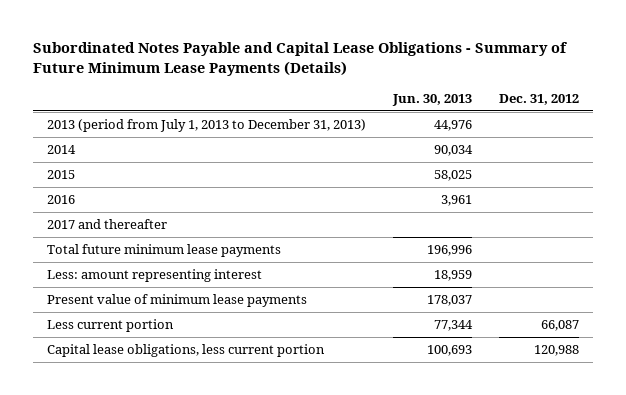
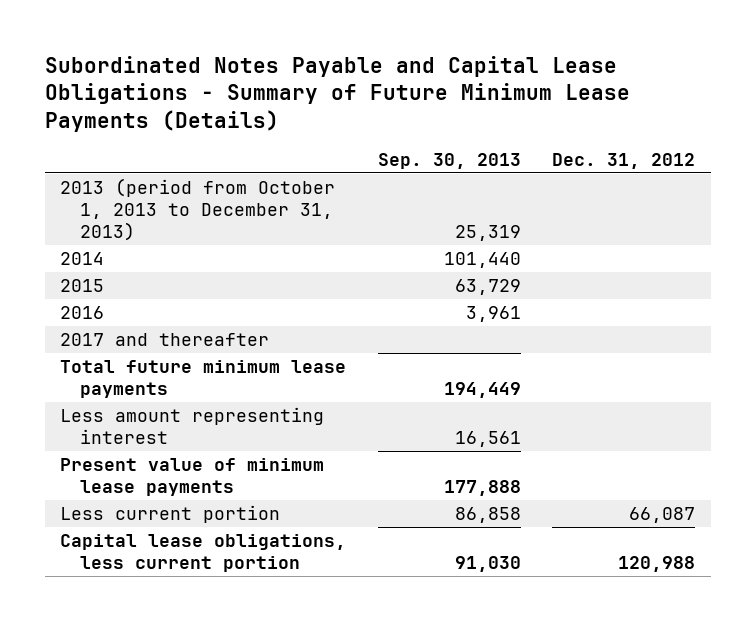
[392,94,473,107] Jun. 30, 2013 -> none
none -> [377,152,521,169] Sep. 30, 2013
[46,119,366,133] 2013 (period from July 1, 2013 to December 31, 2013) -> [60,178,336,242] 2013 (period from October 1, 2013 to December 31, 2013)
[46,269,262,283] Less: amount representing interest -> [60,407,325,445] Less amount representing interest

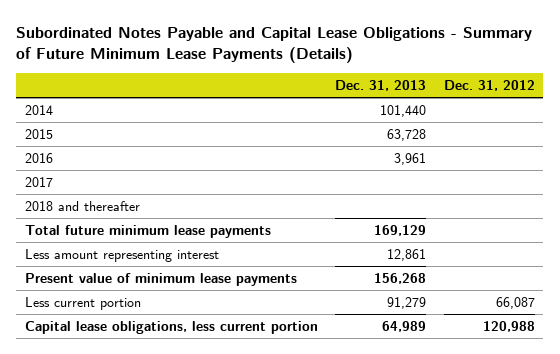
[377,152,521,169] Sep. 30, 2013 -> none
none -> [335,80,427,92] Dec. 31, 2013
[60,178,336,242] 2013 (period from October 1, 2013 to December 31, 2013) -> none
none -> [25,176,54,187] 2017
[60,333,270,347] 2017 and thereafter -> [25,200,141,211] 2018 and thereafter

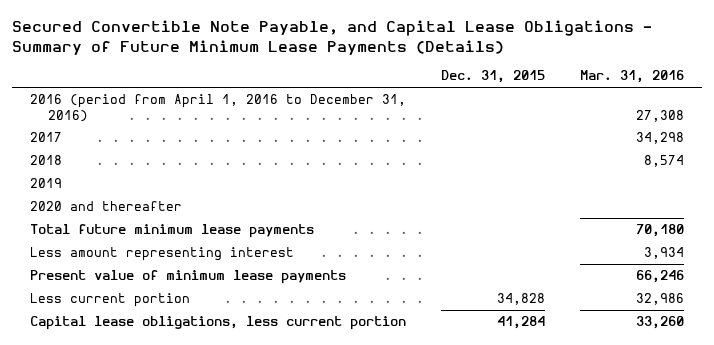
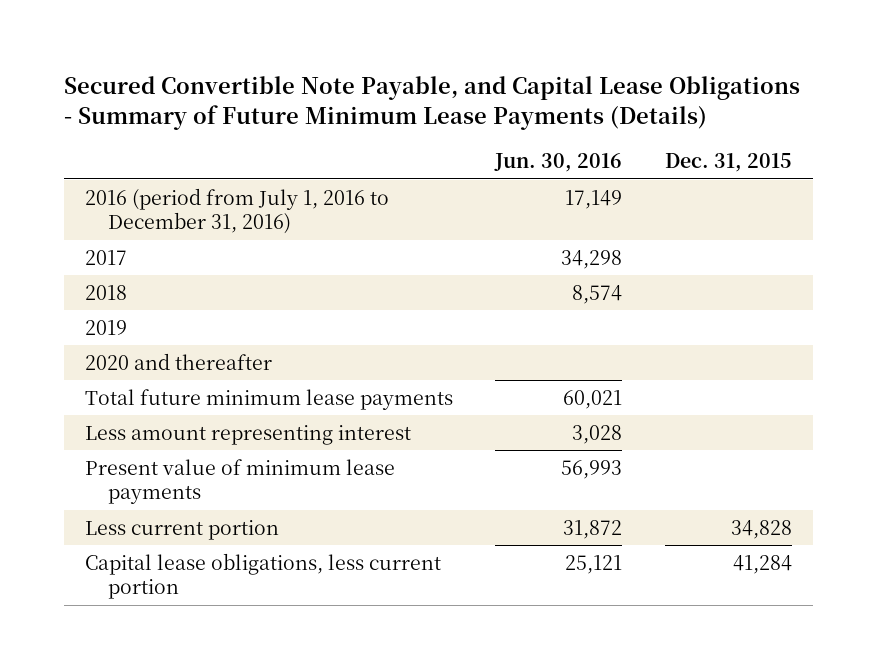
[580,70,685,84] Mar. 31, 2016 -> none
none -> [494,152,623,172] Jun. 30, 2016
[30,94,407,122] 2016 (period from April 1, 2016 to December 31, 2016) -> [84,187,389,235] 2016 (period from July 1, 2016 to December 31, 2016)

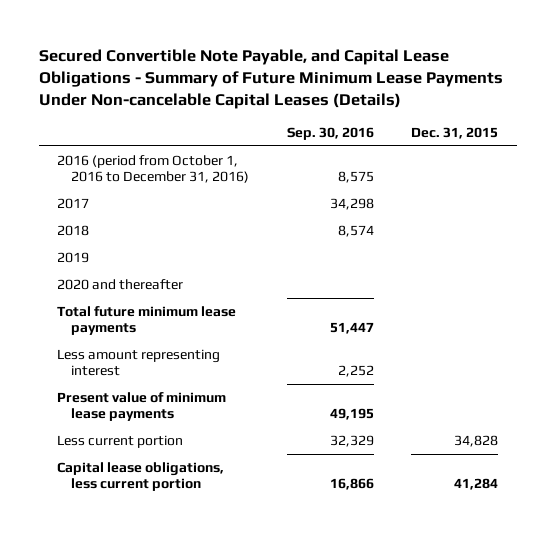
[63,75,800,130] Secured Convertible Note Payable, and Capital Lease Obligations - Summary of Future Minimum Lease Payments (Details) -> [38,48,503,109] Secured Convertible Note Payable, and Capital Lease Obligations - Summary of Future Minimum Lease Payments Under Non-cancelable Capital Leases (Details)
[494,152,623,172] Jun. 30, 2016 -> none
none -> [286,126,374,140] Sep. 30, 2016
[84,187,389,235] 2016 (period from July 1, 2016 to December 31, 2016) -> [57,154,250,184] 2016 (period from October 1, 2016 to December 31, 2016)

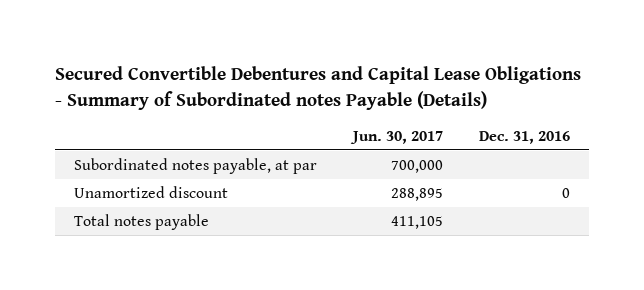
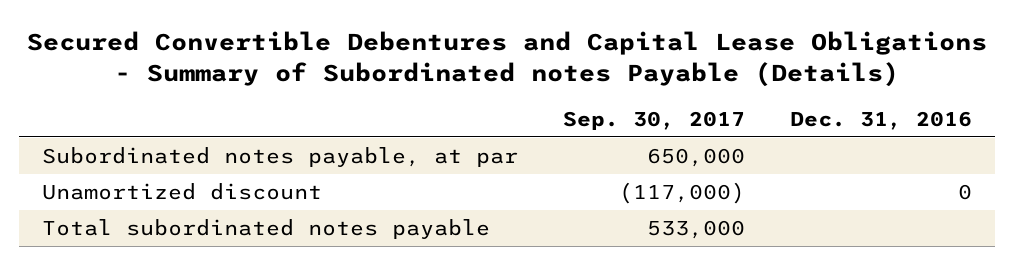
[350,130,444,144] Jun. 30, 2017 -> none
none -> [562,110,745,130] Sep. 30, 2017
[73,213,209,230] Total notes payable -> [41,219,490,240] Total subordinated notes payable

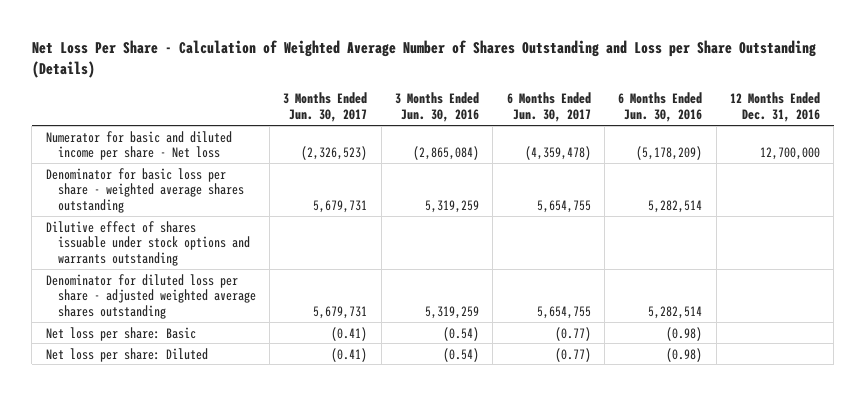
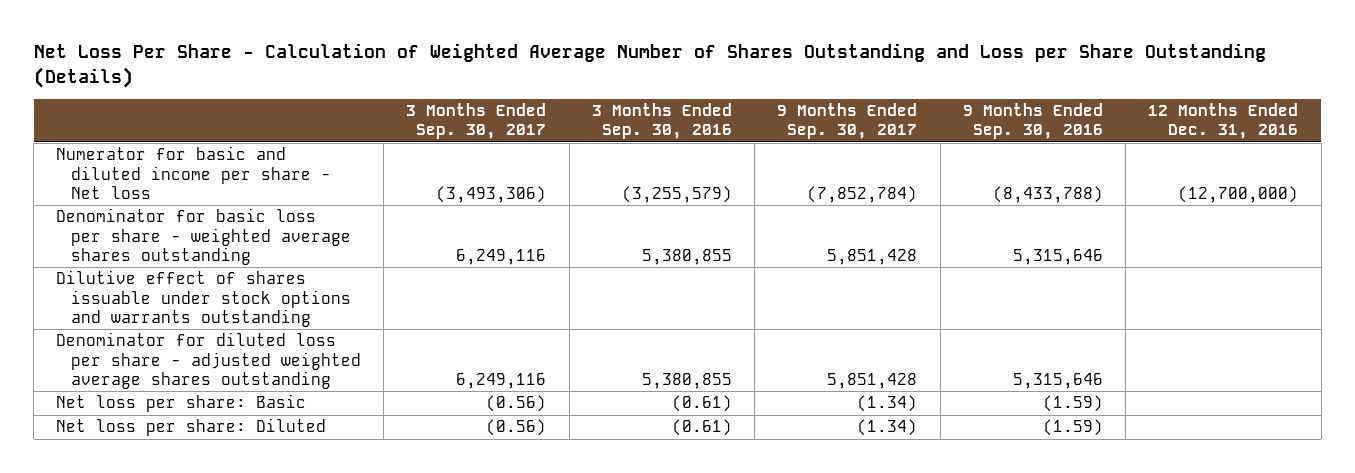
[283,92,368,123] 3 Months Ended Jun. 30, 2017 -> none
[395,92,480,123] 3 Months Ended Jun. 30, 2016 -> none
[506,92,591,123] 6 Months Ended Jun. 30, 2017 -> none
[618,92,703,123] 6 Months Ended Jun. 30, 2016 -> none
none -> [406,103,547,140] 3 Months Ended Sep. 30, 2017
none -> [591,103,732,140] 3 Months Ended Sep. 30, 2016
none -> [777,103,918,140] 9 Months Ended Sep. 30, 2017
none -> [962,103,1103,140] 9 Months Ended Sep. 30, 2016
[759,147,820,161] 12,700,000 -> [1178,185,1299,203] (12,700,000)

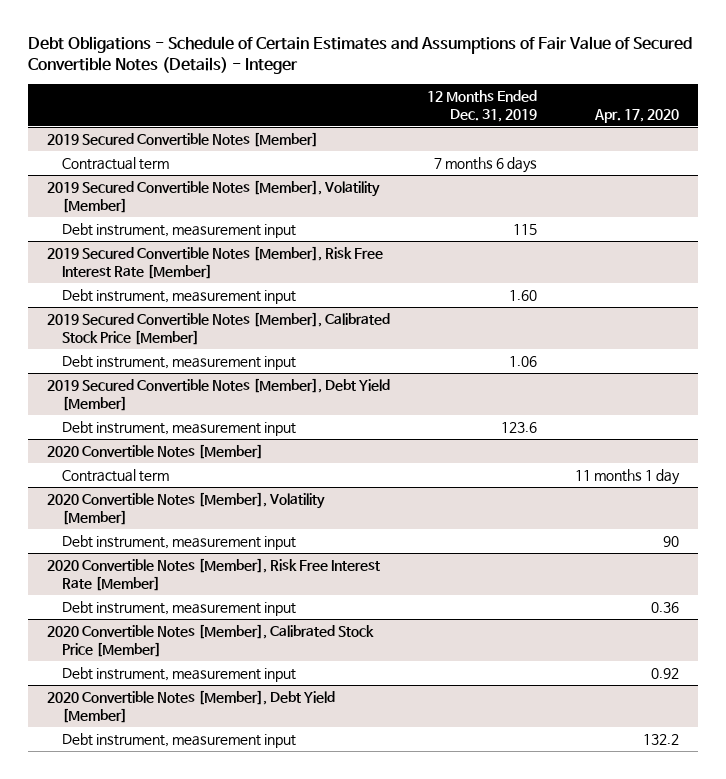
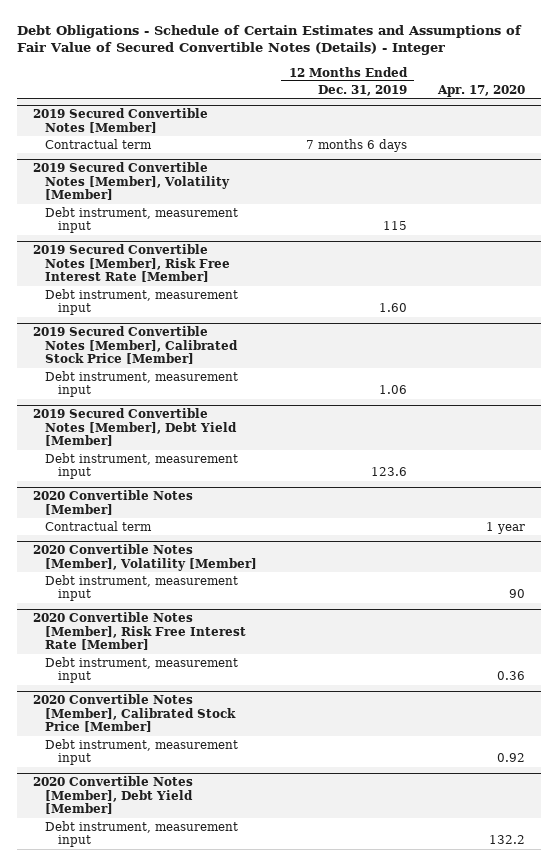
[575,469,681,486] 11 months 1 day -> [485,521,525,534] 1 year

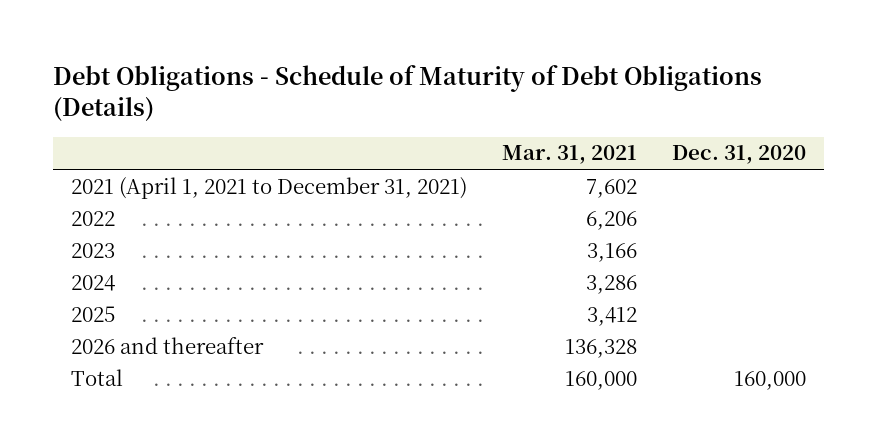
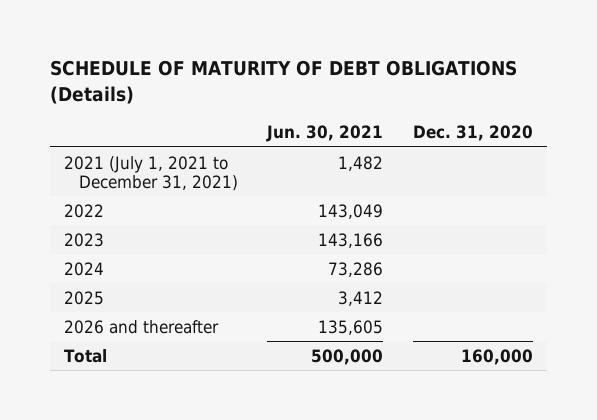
[53,64,763,122] Debt Obligations - Schedule of Maturity of Debt Obligations (Details) -> [49,60,517,105] SCHEDULE OF MATURITY OF DEBT OBLIGATIONS (Details)
[501,145,637,165] Mar. 31, 2021 -> none
none -> [266,125,384,143] Jun. 30, 2021
[70,176,467,199] 2021 (April 1, 2021 to December 31, 2021) -> [64,155,239,191] 2021 (July 1, 2021 to December 31, 2021)

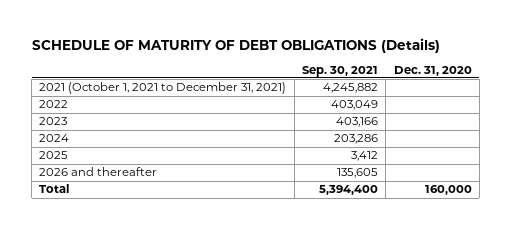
[266,125,384,143] Jun. 30, 2021 -> none
none -> [302,65,379,77] Sep. 30, 2021
[64,155,239,191] 2021 (July 1, 2021 to December 31, 2021) -> [39,82,287,95] 2021 (October 1, 2021 to December 31, 2021)

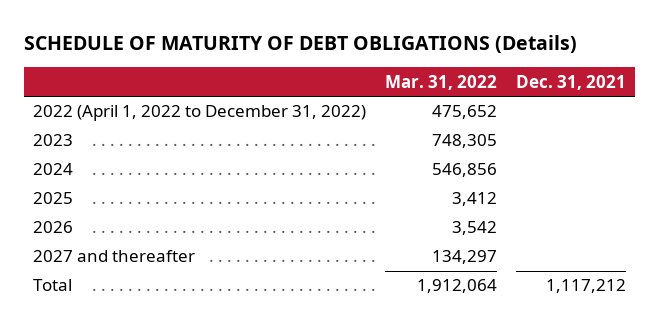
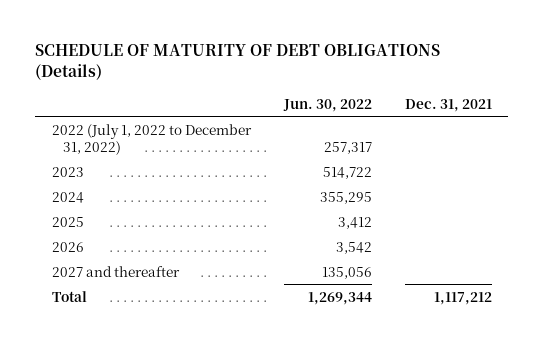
[385,74,498,90] Mar. 31, 2022 -> none
none -> [282,98,372,112] Jun. 30, 2022
[33,105,367,122] 2022 (April 1, 2022 to December 31, 2022) -> [51,123,252,155] 2022 (July 1, 2022 to December 31, 2022)

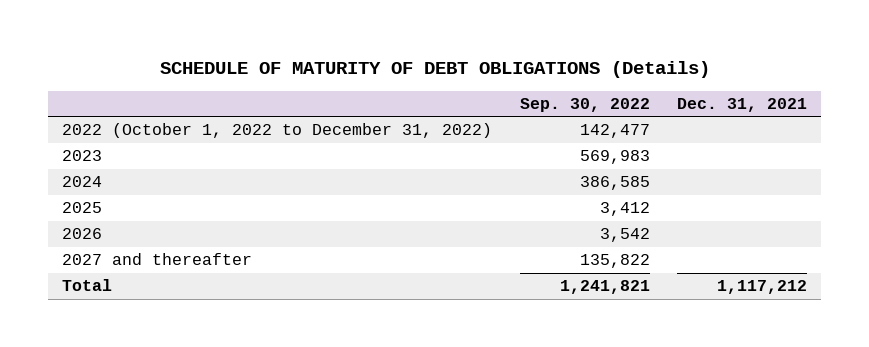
[282,98,372,112] Jun. 30, 2022 -> none
none -> [519,97,650,112] Sep. 30, 2022
[51,123,252,155] 2022 (July 1, 2022 to December 31, 2022) -> [62,123,493,139] 2022 (October 1, 2022 to December 31, 2022)

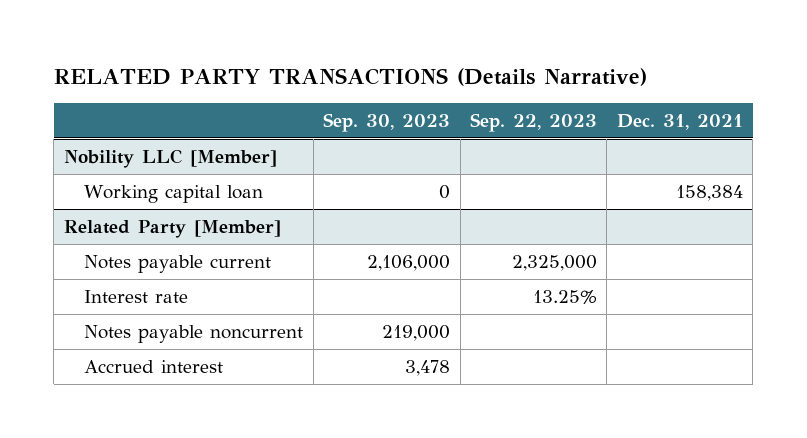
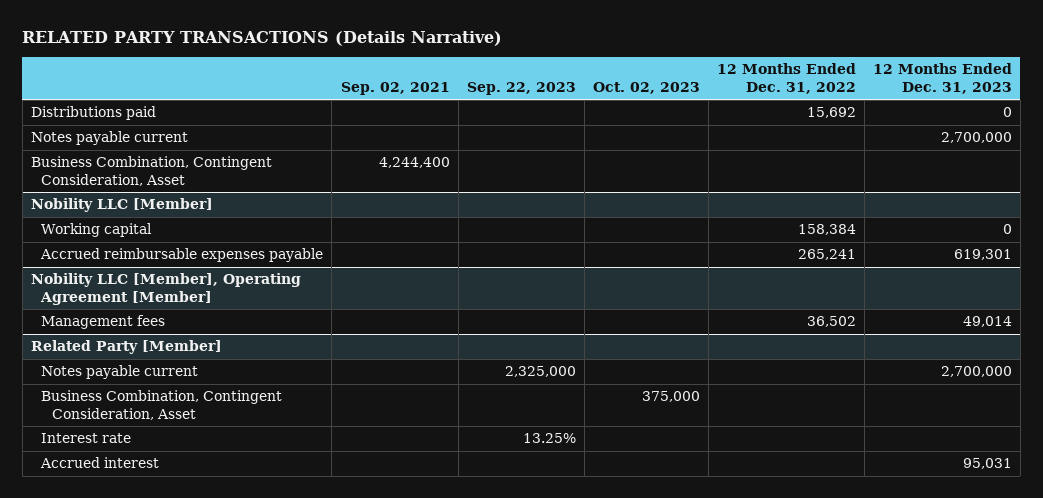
[323,113,451,133] Sep. 30, 2023 -> none
[616,114,743,131] Dec. 31, 2021 -> none
none -> [340,81,450,95] Sep. 02, 2021
none -> [592,81,700,94] Oct. 02, 2023
none -> [716,63,856,94] 12 Months Ended Dec. 31, 2022
none -> [872,63,1012,94] 12 Months Ended Dec. 31, 2023
none -> [30,106,156,121] Distributions paid
none -> [30,131,188,146] Notes payable current
none -> [30,156,272,186] Business Combination, Contingent Consideration, Asset
[84,185,264,204] Working capital loan -> [41,223,153,238] Working capital
none -> [40,248,324,263] Accrued reimbursable expenses payable
none -> [30,273,301,305] Nobility LLC [Member], Operating Agreement [Member]
none -> [41,315,166,330] Management fees
none -> [41,390,283,420] Business Combination, Contingent Consideration, Asset
[84,325,304,344] Notes payable noncurrent -> none

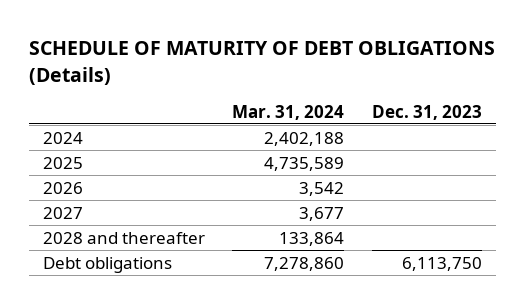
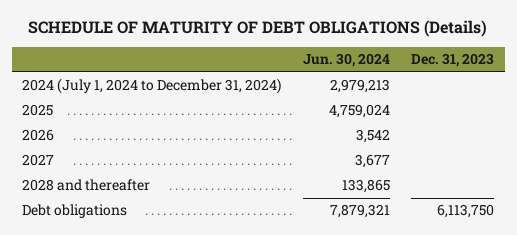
[232,104,345,120] Mar. 31, 2024 -> none
none -> [302,53,390,68] Jun. 30, 2024
[42,131,83,144] 2024 -> [22,78,282,95] 2024 (July 1, 2024 to December 31, 2024)

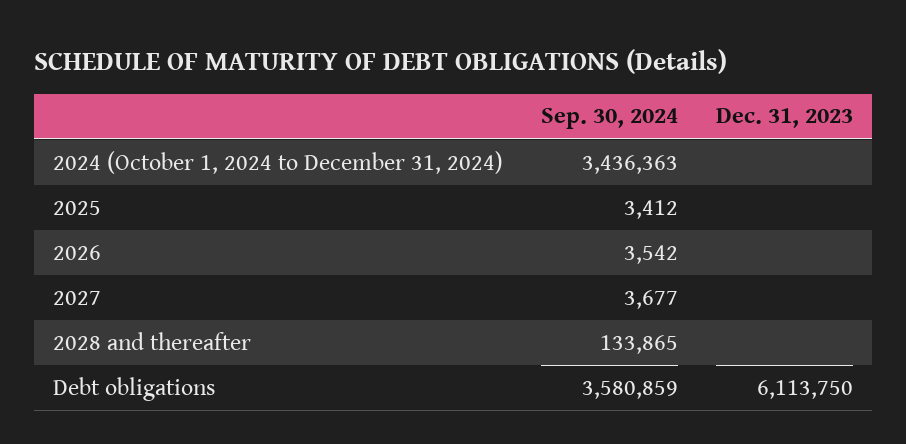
[302,53,390,68] Jun. 30, 2024 -> none
none -> [540,108,678,130] Sep. 30, 2024
[22,78,282,95] 2024 (July 1, 2024 to December 31, 2024) -> [52,150,503,174] 2024 (October 1, 2024 to December 31, 2024)

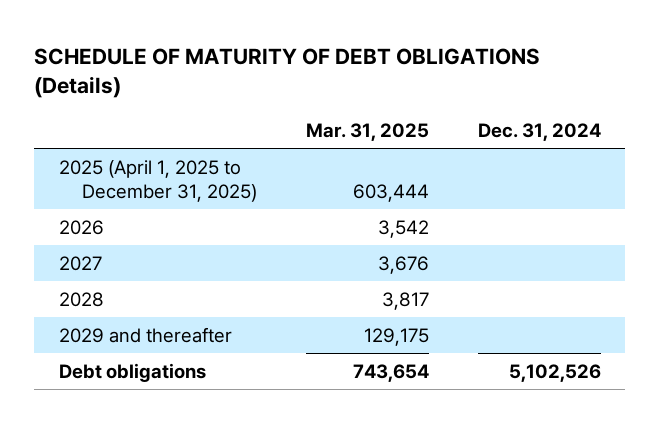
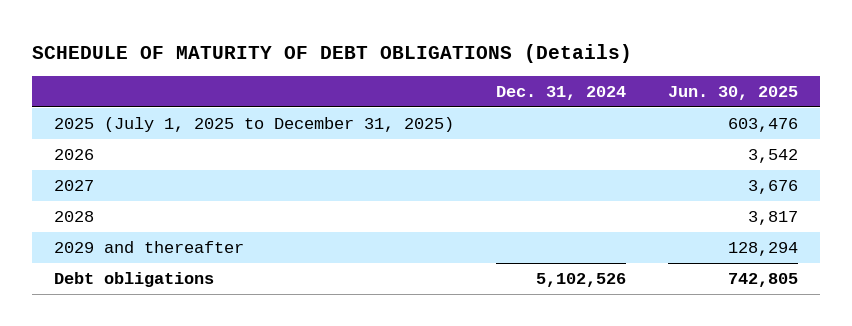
[306,122,430,141] Mar. 31, 2025 -> none
none -> [668,85,799,100] Jun. 30, 2025
[58,159,258,202] 2025 (April 1, 2025 to December 31, 2025) -> [53,116,454,132] 2025 (July 1, 2025 to December 31, 2025)

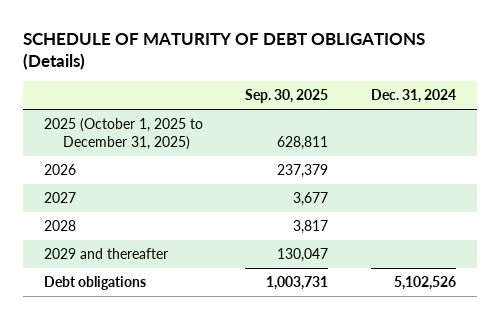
[668,85,799,100] Jun. 30, 2025 -> none
none -> [245,89,329,104] Sep. 30, 2025
[53,116,454,132] 2025 (July 1, 2025 to December 31, 2025) -> [43,118,203,150] 2025 (October 1, 2025 to December 31, 2025)

